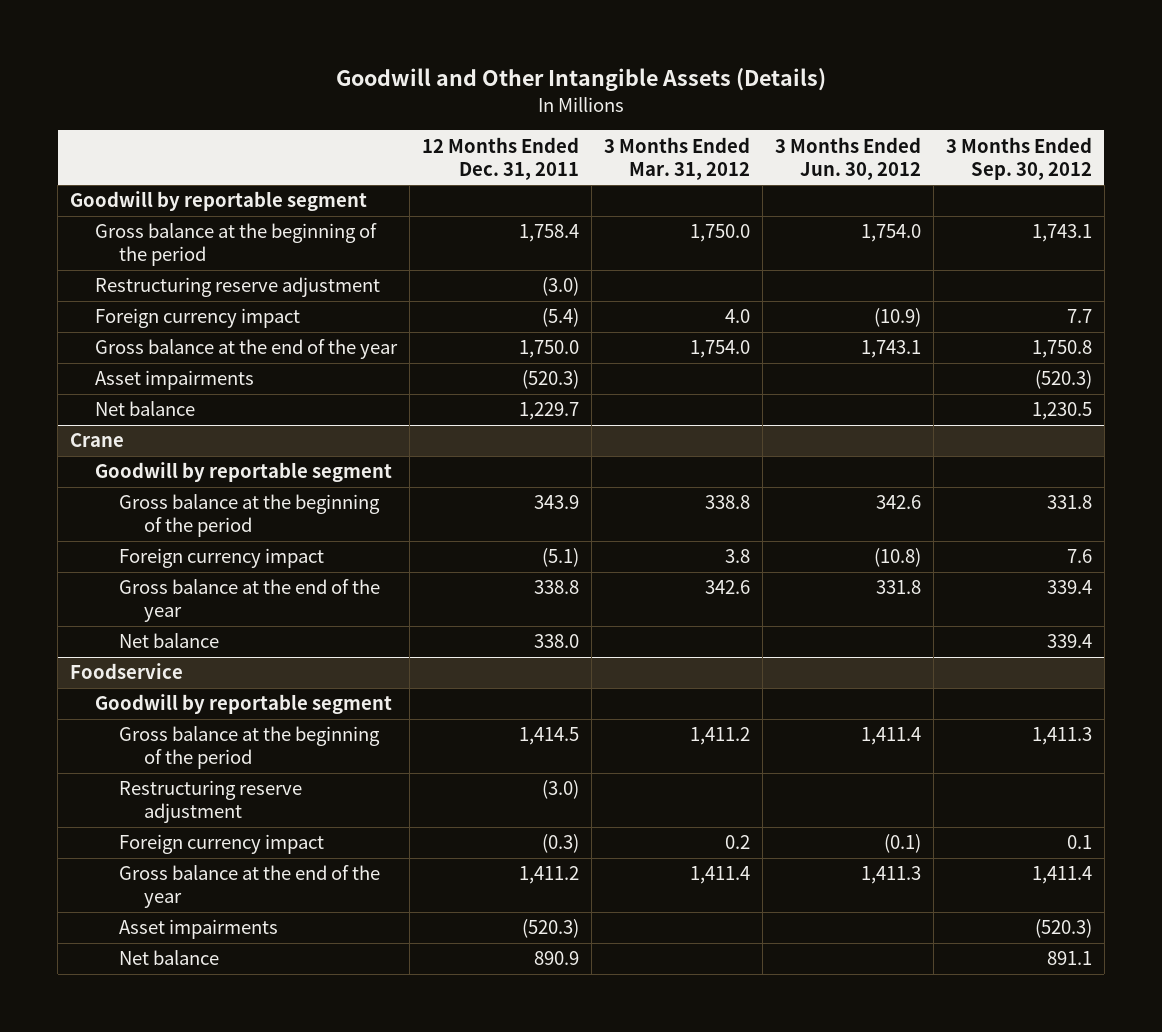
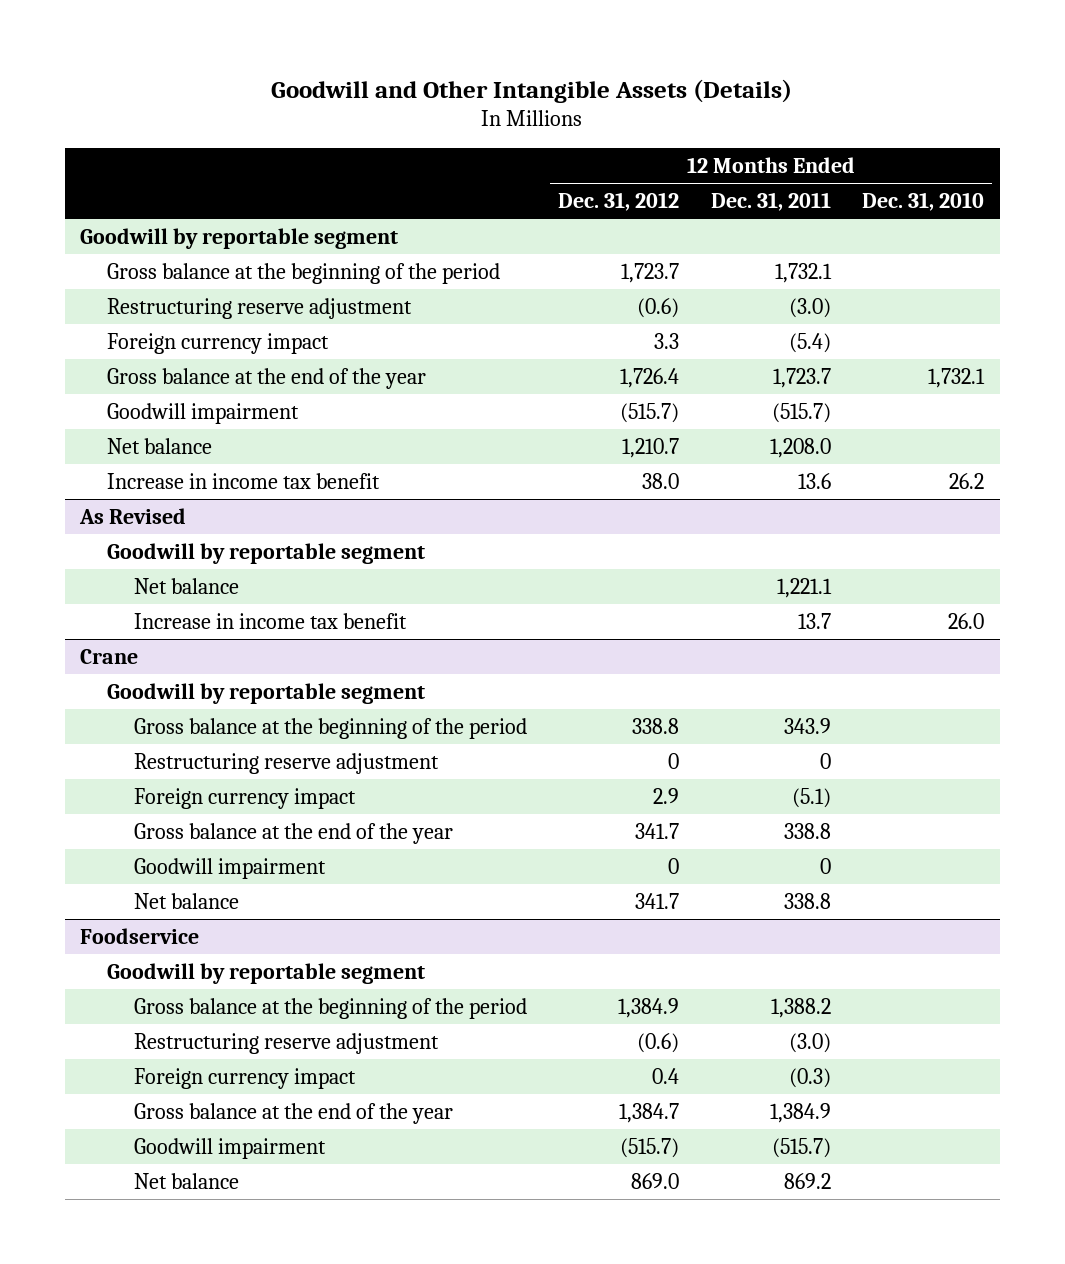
[603,136,750,180] 3 Months Ended Mar. 31, 2012 -> none
[774,136,921,180] 3 Months Ended Jun. 30, 2012 -> none
[945,136,1092,180] 3 Months Ended Sep. 30, 2012 -> none
none -> [558,191,680,211] Dec. 31, 2012
none -> [862,191,985,211] Dec. 31, 2010
[518,224,579,243] 1,758.4 -> [774,262,832,283] 1,732.1
[518,340,579,359] 1,750.0 -> [772,367,831,388] 1,723.7
[94,370,254,391] Asset impairments -> [106,402,299,424] Goodwill impairment
[521,370,579,390] (520.3) -> [771,402,831,423] (515.7)
[518,402,579,421] 1,229.7 -> [769,437,831,458] 1,208.0
none -> [106,472,380,489] Increase in income tax benefit
none -> [79,507,187,524] As Revised
none -> [106,542,425,564] Goodwill by reportable segment
none -> [133,577,239,594] Net balance
none -> [133,612,407,629] Increase in income tax benefit
none -> [133,752,439,774] Restructuring reserve adjustment
none -> [133,857,326,879] Goodwill impairment
[533,634,579,649] 338.0 -> [783,892,831,909] 338.8
[518,727,579,746] 1,414.5 -> [770,997,831,1018] 1,388.2
[518,866,579,885] 1,411.2 -> [769,1102,831,1123] 1,384.9
[119,919,279,940] Asset impairments -> [133,1137,326,1159] Goodwill impairment
[521,919,579,939] (520.3) -> [771,1137,831,1158] (515.7)
[533,951,579,966] 890.9 -> [783,1172,831,1189] 869.2

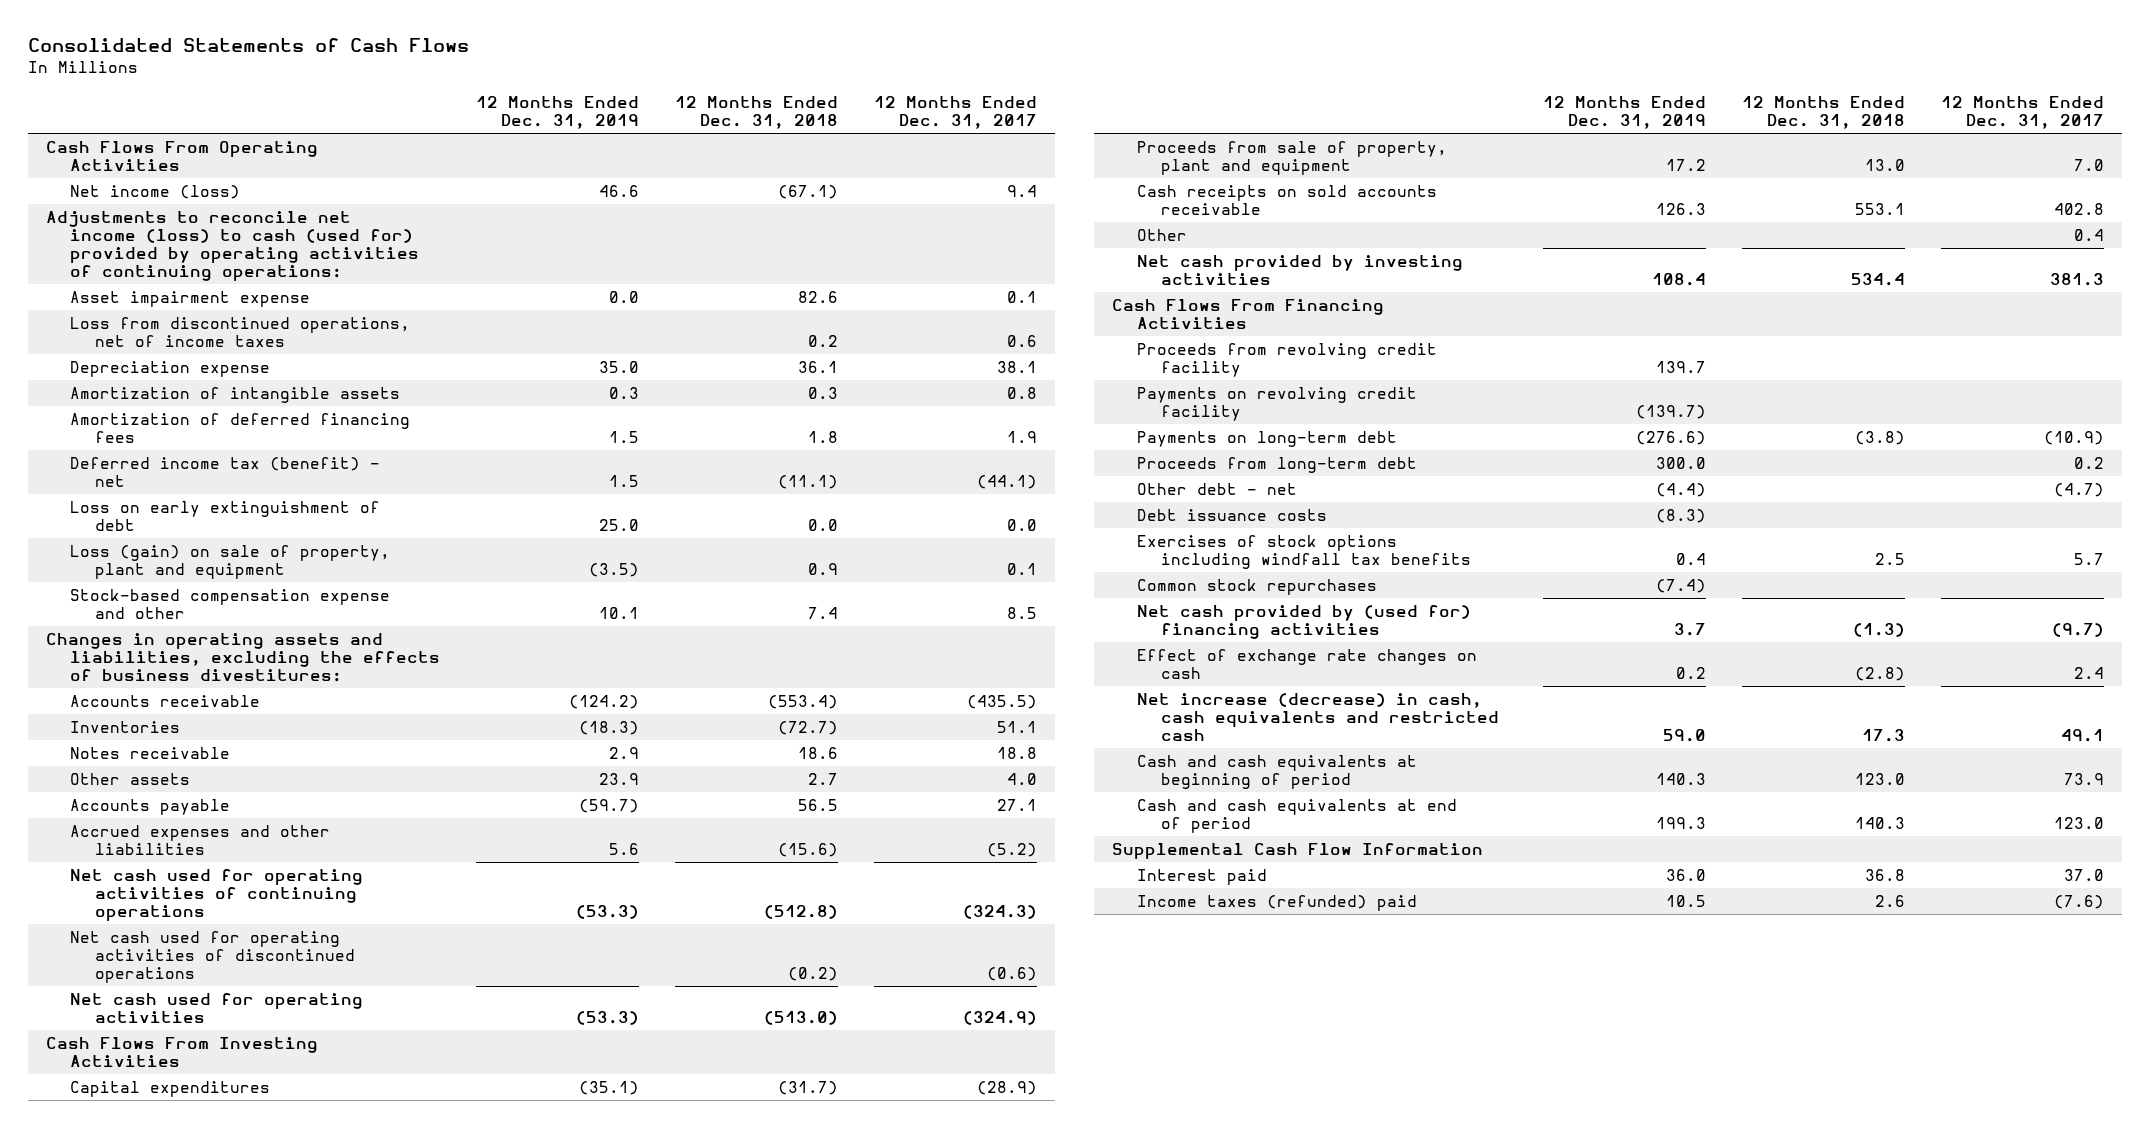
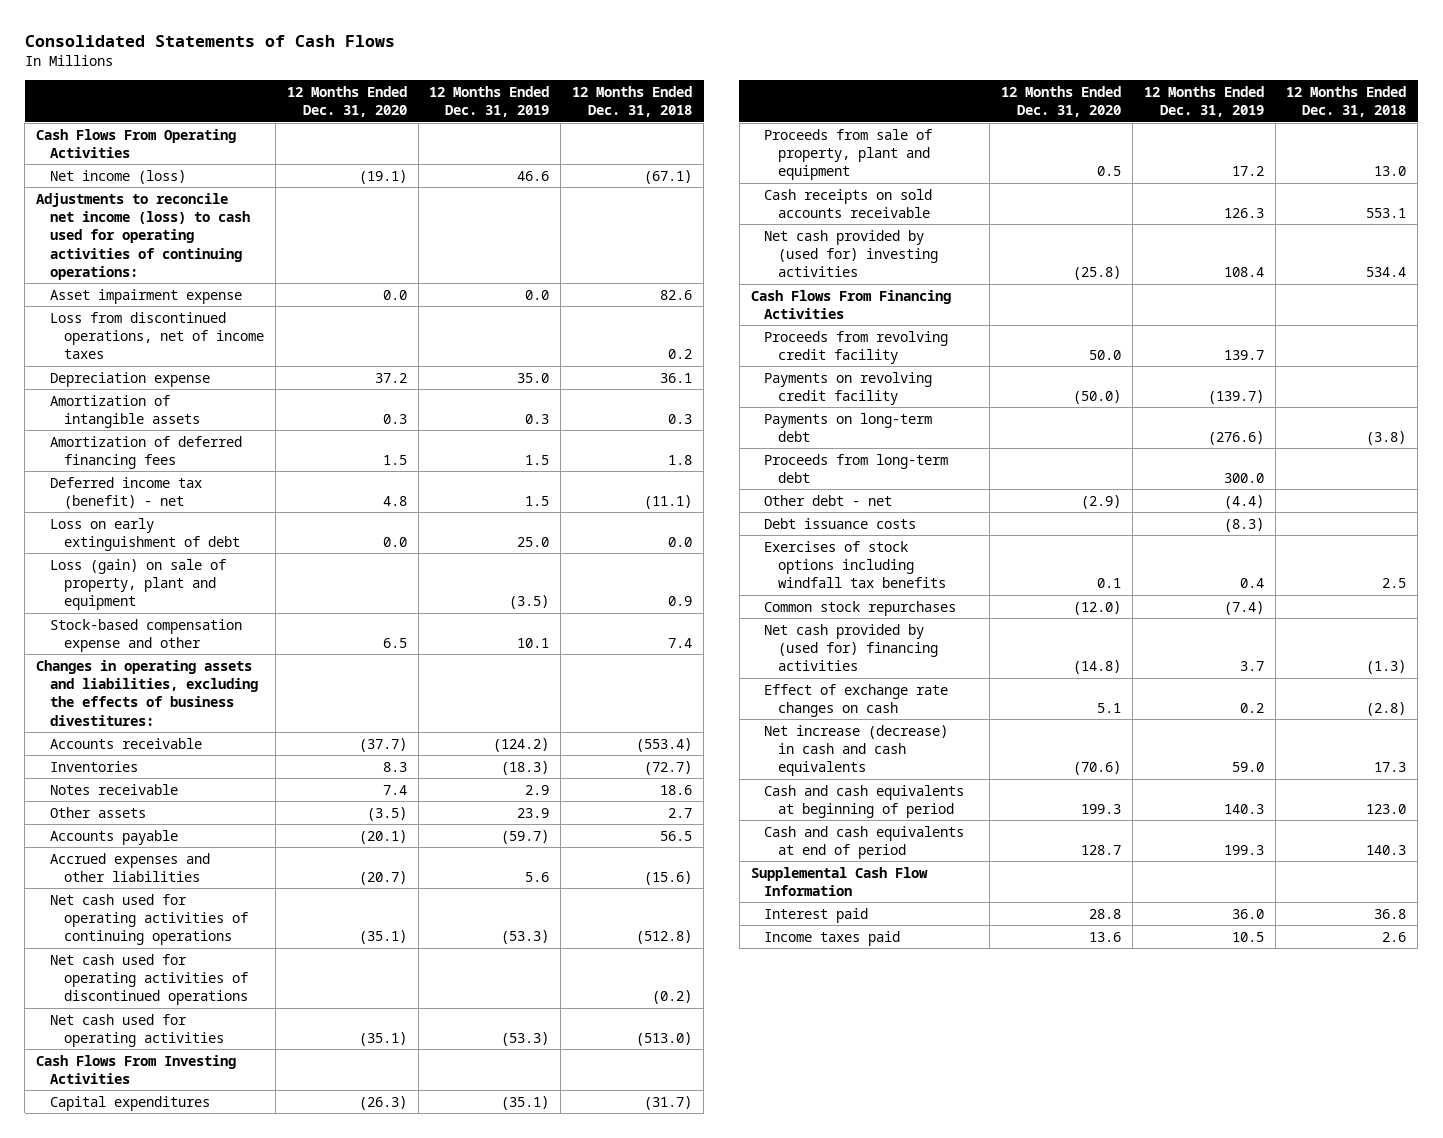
[874,96,1038,130] 12 Months Ended Dec. 31, 2017 -> none
none -> [286,86,407,118] 12 Months Ended Dec. 31, 2020
[45,210,420,282] Adjustments to reconcile net income (loss) to cash (used for) provided by operating activities of continuing operations: -> [36,192,251,281] Adjustments to reconcile net income (loss) to cash used for operating activities of continuing operations:
[1136,228,1187,241] Other -> none
[1136,254,1463,285] Net cash provided by investing activities -> [764,229,939,278] Net cash provided by (used for) investing activities
[1136,692,1500,742] Net increase (decrease) in cash, cash equivalents and restricted cash -> [764,724,949,777] Net increase (decrease) in cash and cash equivalents
[1136,894,1417,911] Income taxes (refunded) paid -> [764,930,901,946] Income taxes paid

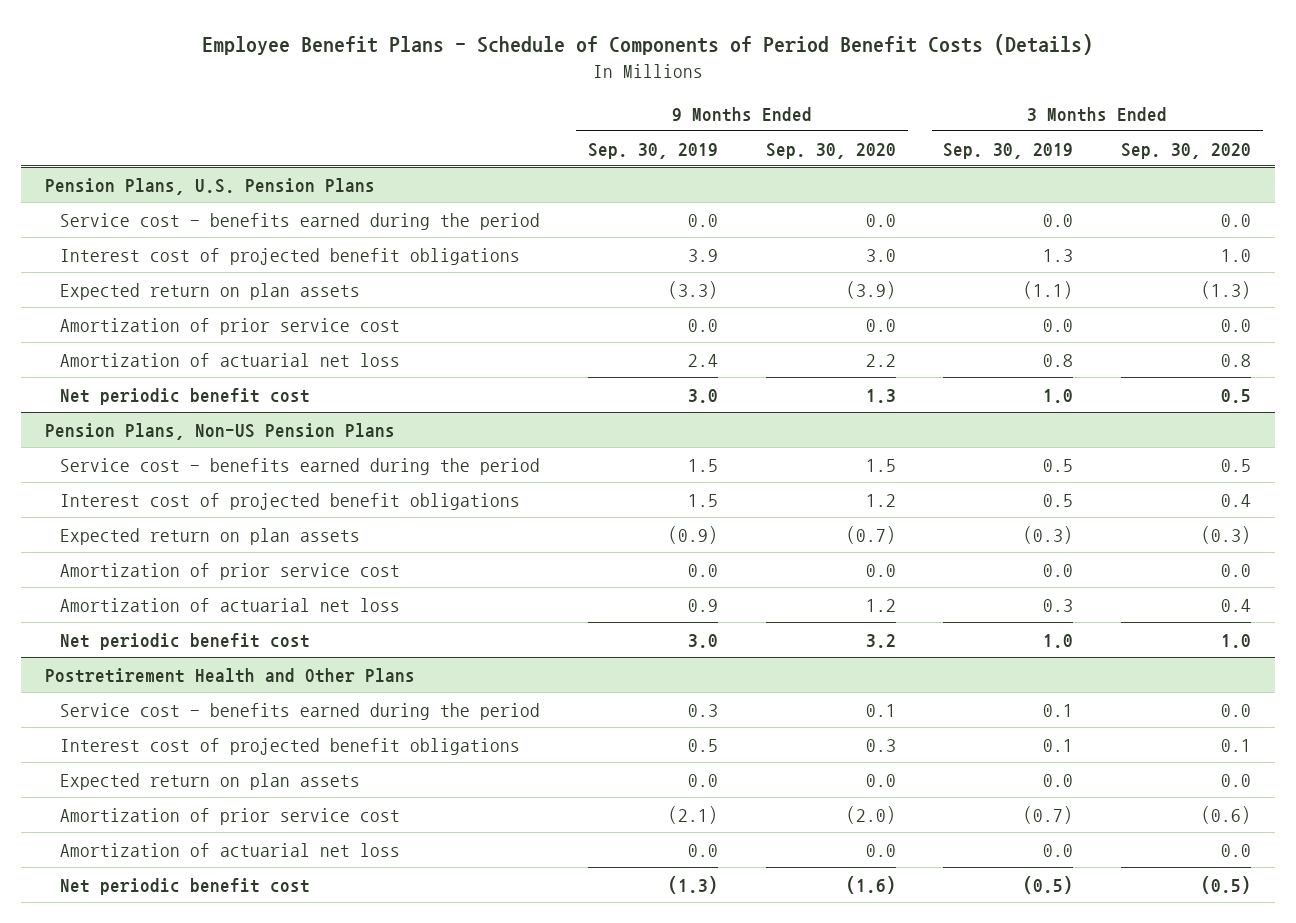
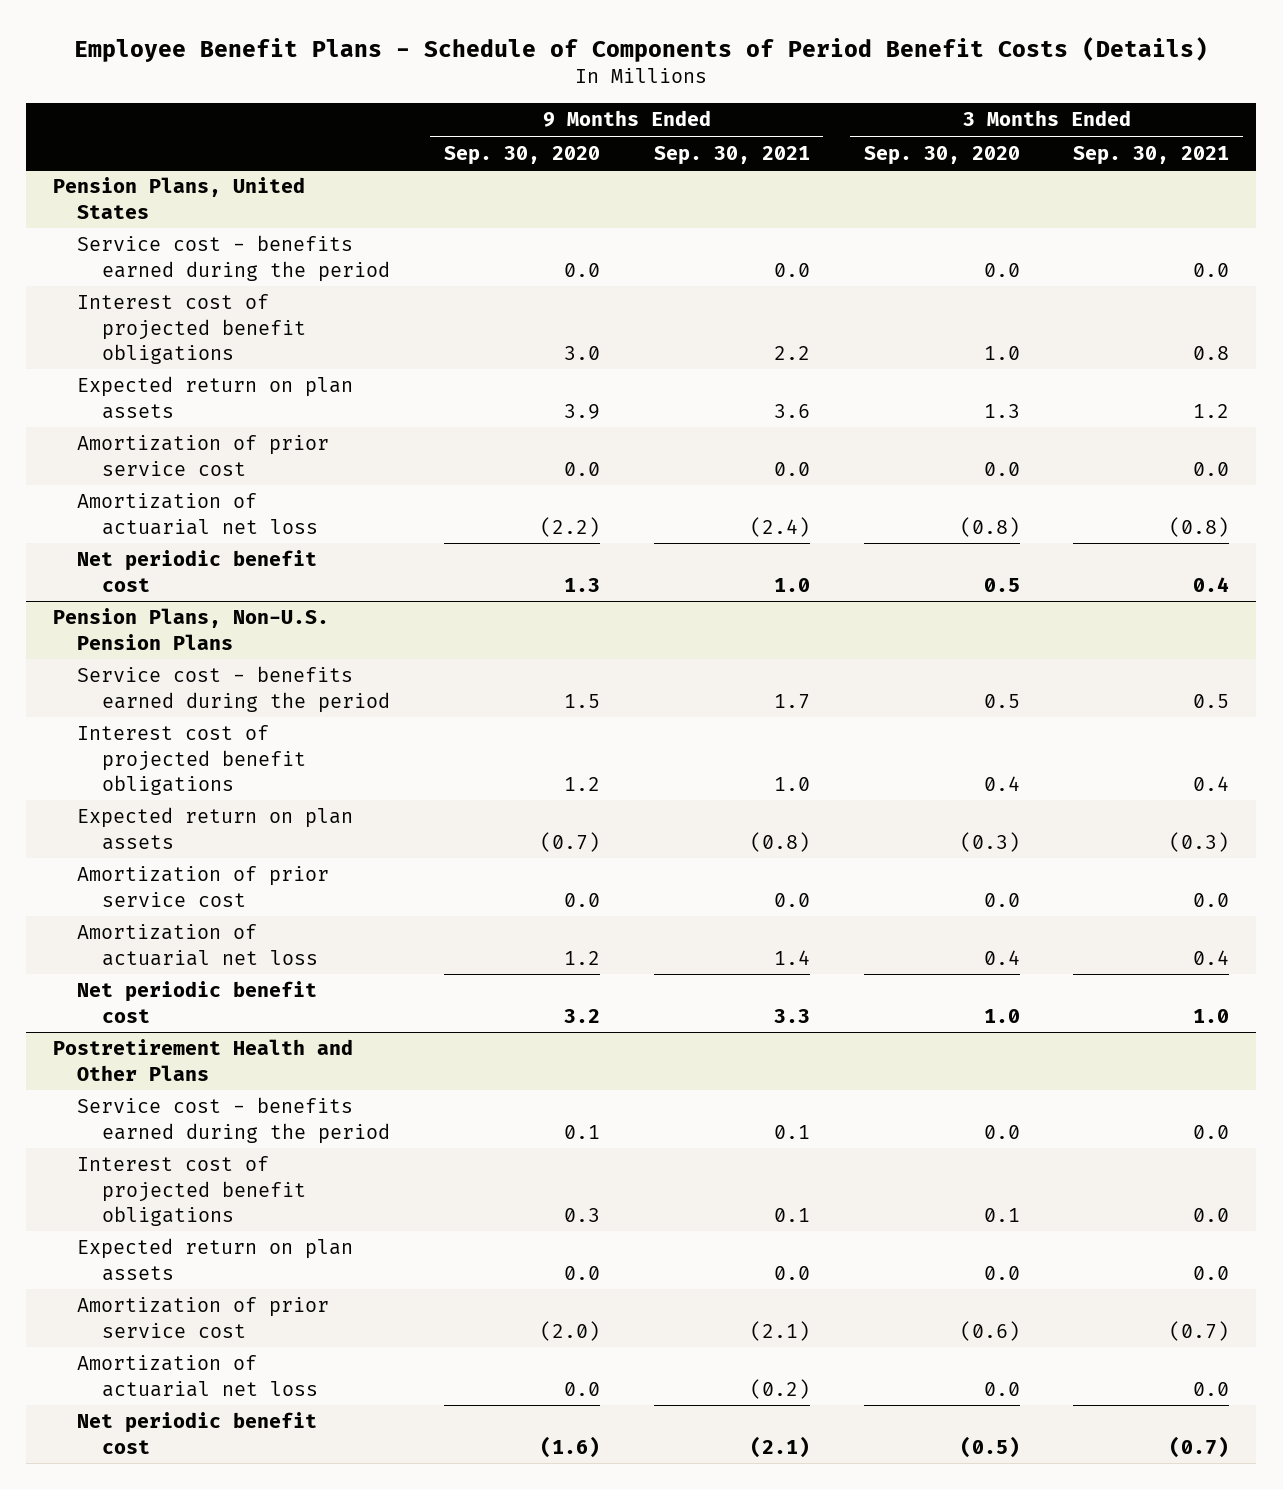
[588,142,719,159] Sep. 30, 2019 -> none
[943,142,1074,159] Sep. 30, 2019 -> none
none -> [653,145,810,165] Sep. 30, 2021
none -> [1073,145,1230,165] Sep. 30, 2021
[45,177,376,195] Pension Plans, U.S. Pension Plans -> none
none -> [53,177,306,219] Pension Plans, United States
[845,280,896,299] (3.9) -> [563,403,600,419] 3.9
[1201,280,1252,299] (1.3) -> [983,403,1020,418] 1.3
[865,353,896,367] 2.2 -> [539,516,600,537] (2.2)
[1221,353,1252,367] 0.8 -> [959,516,1020,537] (0.8)
[45,422,396,440] Pension Plans, Non-US Pension Plans -> [53,608,330,650] Pension Plans, Non-U.S. Pension Plans

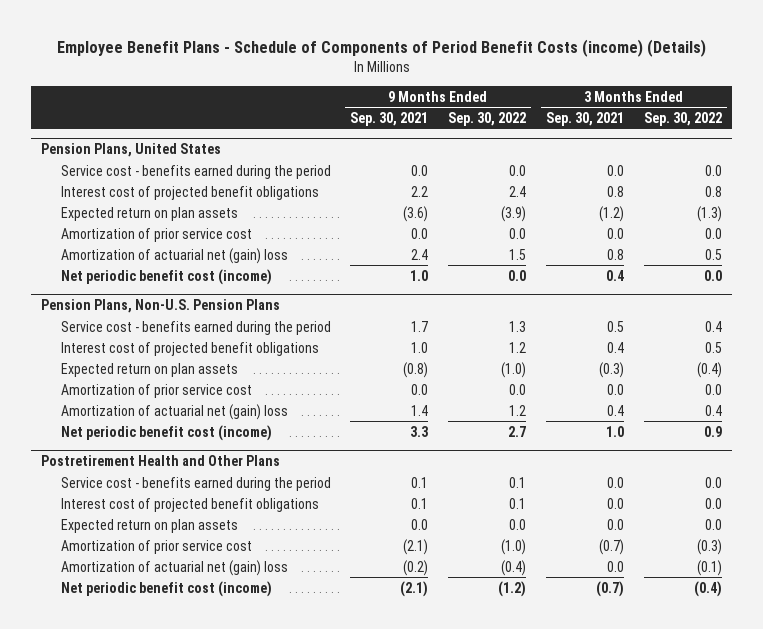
[74,36,1209,62] Employee Benefit Plans - Schedule of Components of Period Benefit Costs (Details) -> [56,39,706,58] Employee Benefit Plans - Schedule of Components of Period Benefit Costs (income) (Details)
[443,145,600,165] Sep. 30, 2020 -> none
[863,145,1020,165] Sep. 30, 2020 -> none
none -> [448,112,527,127] Sep. 30, 2022
none -> [644,112,723,127] Sep. 30, 2022
[773,403,810,418] 3.6 -> [403,205,429,222] (3.6)
[1193,403,1230,418] 1.2 -> [599,205,625,222] (1.2)
[77,493,318,535] Amortization of actuarial net loss -> [60,247,288,264] Amortization of actuarial net (gain) loss
[749,516,810,537] (2.4) -> [411,248,429,260] 2.4
[1169,516,1230,537] (0.8) -> [607,248,625,260] 0.8
[77,550,318,592] Net periodic benefit cost -> [60,268,272,285] Net periodic benefit cost (income)
[77,924,318,966] Amortization of actuarial net loss -> [60,403,288,420] Amortization of actuarial net (gain) loss
[77,981,318,1023] Net periodic benefit cost -> [60,424,272,441] Net periodic benefit cost (income)
[77,1355,318,1397] Amortization of actuarial net loss -> [60,559,288,576] Amortization of actuarial net (gain) loss
[77,1412,318,1454] Net periodic benefit cost -> [60,580,272,597] Net periodic benefit cost (income)

